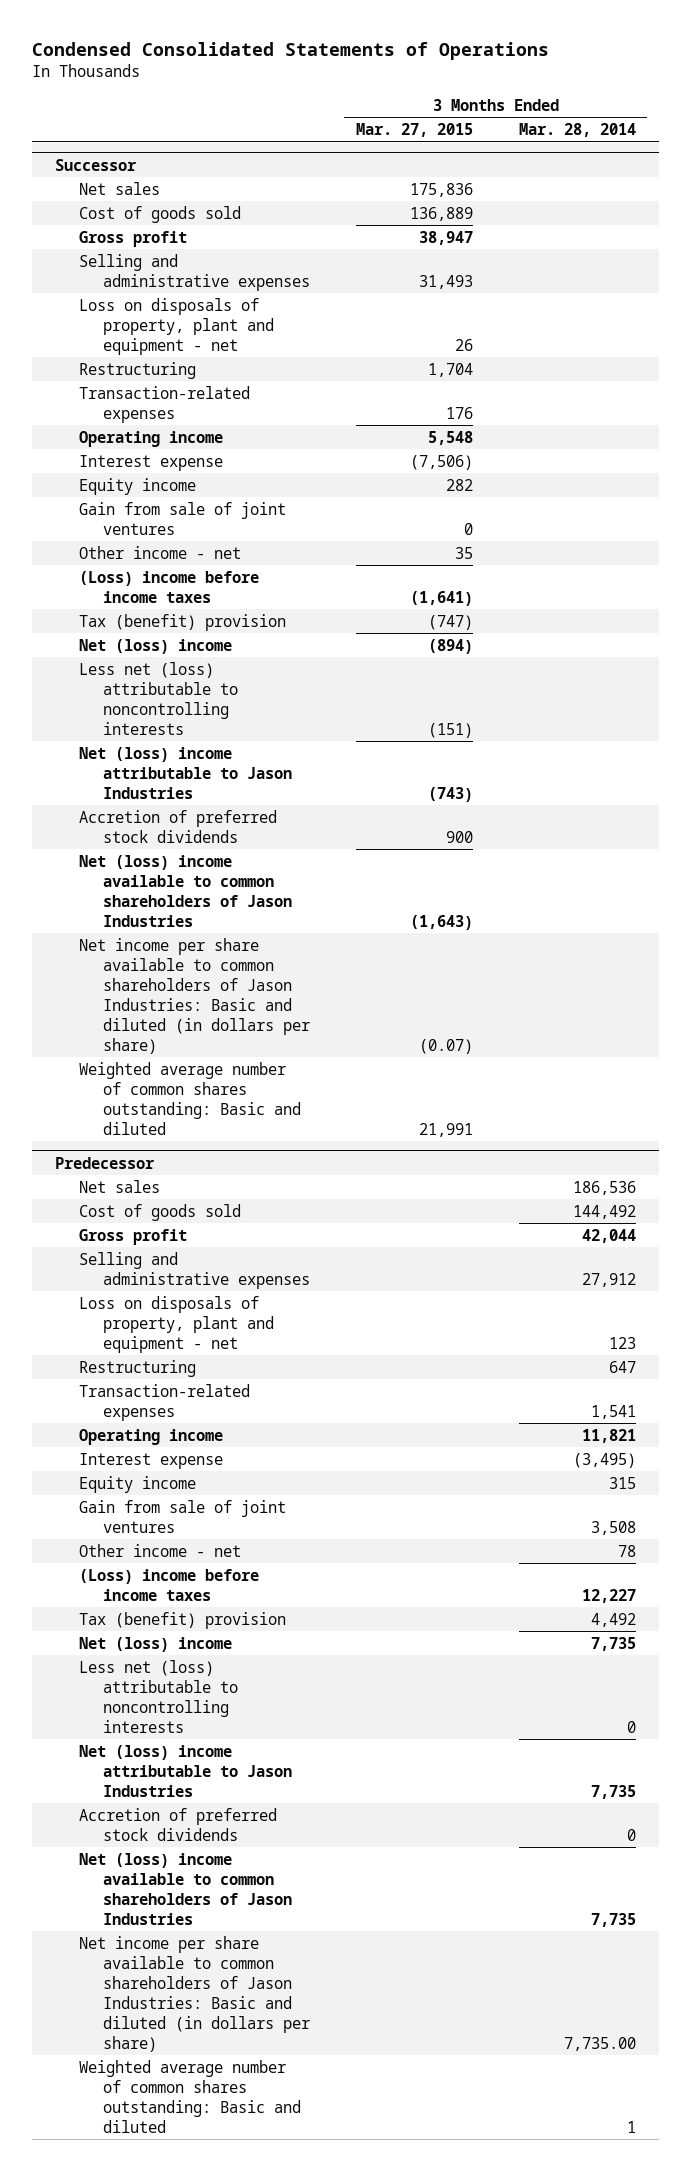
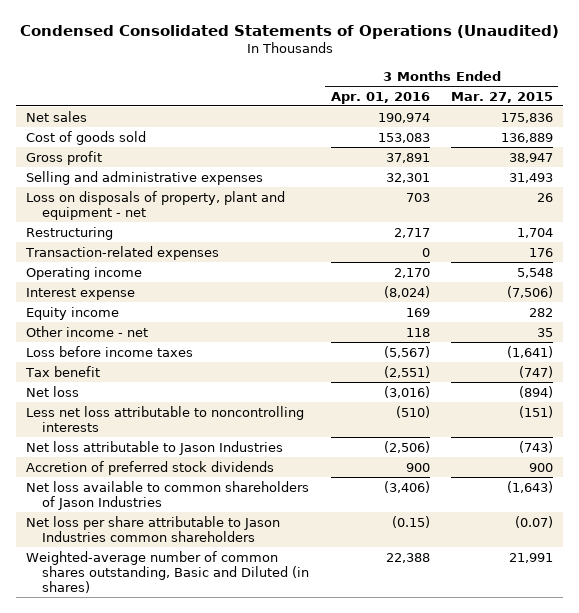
[32,42,550,61] Condensed Consolidated Statements of Operations -> [19,24,559,39] Condensed Consolidated Statements of Operations (Unaudited)
[518,123,636,138] Mar. 28, 2014 -> none
none -> [330,91,430,104] Apr. 01, 2016
[55,158,138,171] Successor -> none
[78,501,286,535] Gain from sale of joint ventures -> none
[78,570,259,603] (Loss) income before income taxes -> [26,345,194,357] Loss before income taxes
[78,613,286,631] Tax (benefit) provision -> [25,365,101,377] Tax benefit
[78,638,232,654] Net (loss) income -> [26,385,80,397] Net loss
[78,661,238,735] Less net (loss) attributable to noncontrolling interests -> [26,405,305,432] Less net loss attributable to noncontrolling interests
[78,746,292,799] Net (loss) income attributable to Jason Industries -> [26,440,284,455] Net loss attributable to Jason Industries
[55,1156,156,1169] Predecessor -> none
[78,1179,160,1193] Net sales -> none
[78,1203,241,1221] Cost of goods sold -> none
[78,1228,187,1245] Gross profit -> none
[78,1251,310,1289] Selling and administrative expenses -> none
[78,1295,274,1353] Loss on disposals of property, plant and equipment - net -> none
[78,1359,196,1377] Restructuring -> none
[78,1383,250,1421] Transaction-related expenses -> none
[78,1428,223,1445] Operating income -> none
[78,1452,223,1469] Interest expense -> none
[78,1475,196,1493] Equity income -> none
[78,1499,286,1533] Gain from sale of joint ventures -> none
[78,1543,241,1557] Other income - net -> none
[78,1568,259,1601] (Loss) income before income taxes -> none
[78,1611,286,1629] Tax (benefit) provision -> none
[78,1636,232,1652] Net (loss) income -> none
[78,1659,238,1733] Less net (loss) attributable to noncontrolling interests -> none
[78,1744,292,1797] Net (loss) income attributable to Jason Industries -> none
[78,1807,277,1841] Accretion of preferred stock dividends -> none
[78,1852,292,1925] Net (loss) income available to common shareholders of Jason Industries -> none
[78,1935,310,2052] Net income per share available to common shareholders of Jason Industries: Basic and diluted (in dollars per share) -> none
[78,2059,301,2133] Weighted average number of common shares outstanding: Basic and diluted -> none
[78,854,292,927] Net (loss) income available to common shareholders of Jason Industries -> [26,480,310,510] Net loss available to common shareholders of Jason Industries
[78,937,310,1054] Net income per share available to common shareholders of Jason Industries: Basic and diluted (in dollars per share) -> [26,515,281,542] Net loss per share attributable to Jason Industries common shareholders
[78,1061,301,1135] Weighted average number of common shares outstanding: Basic and diluted -> [26,550,309,593] Weighted-average number of common shares outstanding, Basic and Diluted (in shares)

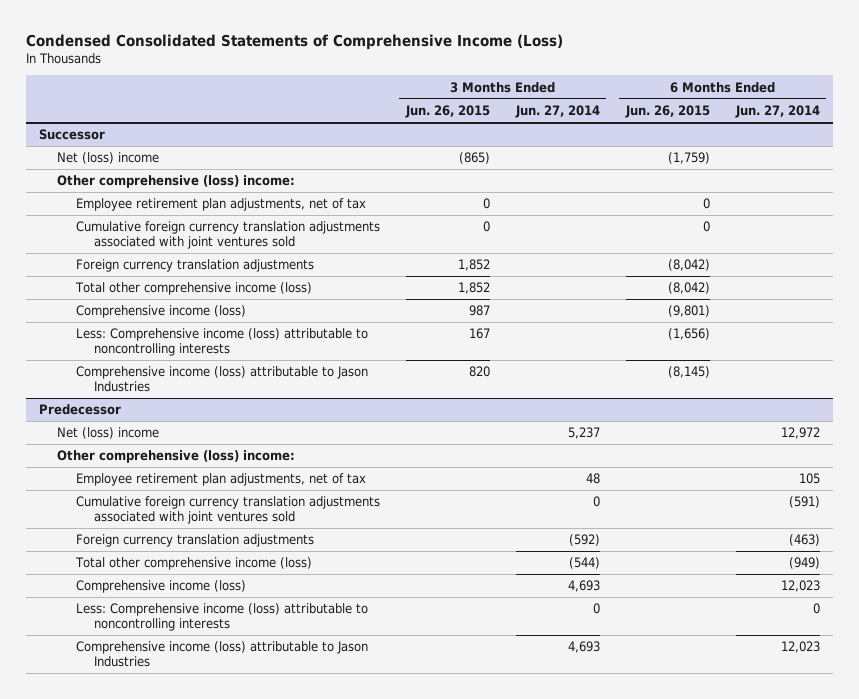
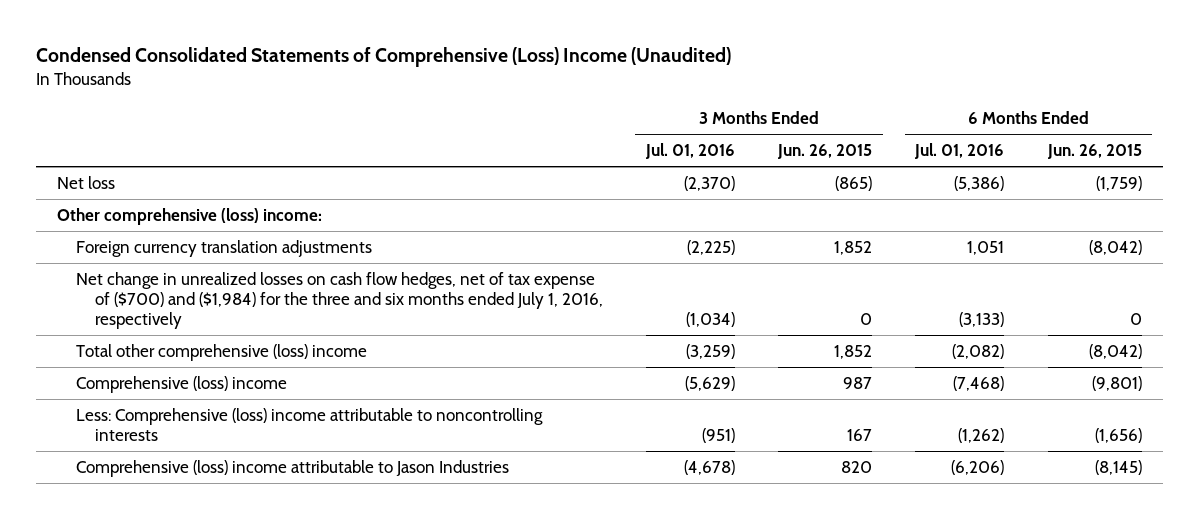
[26,33,564,50] Condensed Consolidated Statements of Comprehensive Income (Loss) -> [35,47,731,68] Condensed Consolidated Statements of Comprehensive (Loss) Income (Unaudited)
[514,105,600,119] Jun. 27, 2014 -> none
[734,105,820,119] Jun. 27, 2014 -> none
none -> [644,143,735,160] Jul. 01, 2016
none -> [914,143,1005,160] Jul. 01, 2016
[39,129,106,141] Successor -> none
[57,152,160,165] Net (loss) income -> [57,176,116,190] Net loss
[75,198,366,212] Employee retirement plan adjustments, net of tax -> none
[75,221,380,250] Cumulative foreign currency translation adjustments associated with joint ventures sold -> none
[39,404,122,416] Predecessor -> none
[57,427,160,440] Net (loss) income -> none
[57,450,296,464] Other comprehensive (loss) income: -> none
[75,473,366,487] Employee retirement plan adjustments, net of tax -> none
[75,496,380,525] Cumulative foreign currency translation adjustments associated with joint ventures sold -> none
[75,534,314,548] Foreign currency translation adjustments -> none
[74,557,312,571] Total other comprehensive income (loss) -> none
[75,580,246,594] Comprehensive income (loss) -> none
[75,603,368,632] Less: Comprehensive income (loss) attributable to noncontrolling interests -> none
[75,641,368,668] Comprehensive income (loss) attributable to Jason Industries -> none
none -> [76,272,603,330] Net change in unrealized losses on cash flow hedges, net of tax expense of ($700) and ($1,984) for the three and six months ended July 1, 2016, respectively
[74,282,312,296] Total other comprehensive income (loss) -> [76,344,368,362] Total other comprehensive (loss) income
[75,305,246,319] Comprehensive income (loss) -> [76,376,288,394] Comprehensive (loss) income
[75,328,368,357] Less: Comprehensive income (loss) attributable to noncontrolling interests -> [76,408,544,442] Less: Comprehensive (loss) income attributable to noncontrolling interests
[75,366,368,393] Comprehensive income (loss) attributable to Jason Industries -> [76,460,510,478] Comprehensive (loss) income attributable to Jason Industries

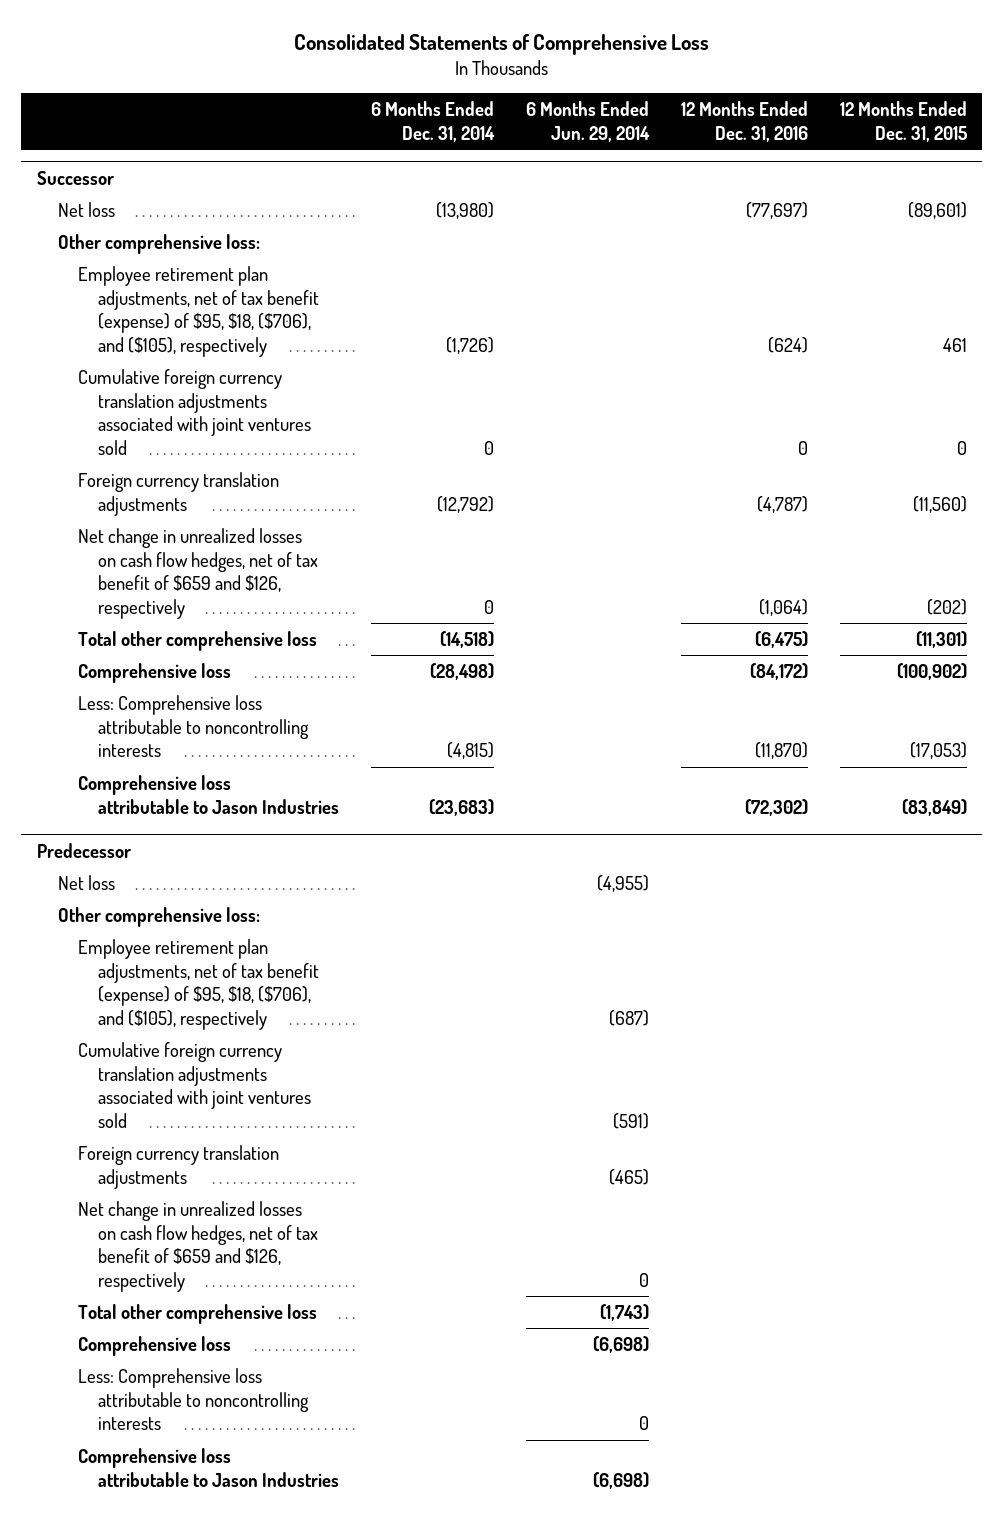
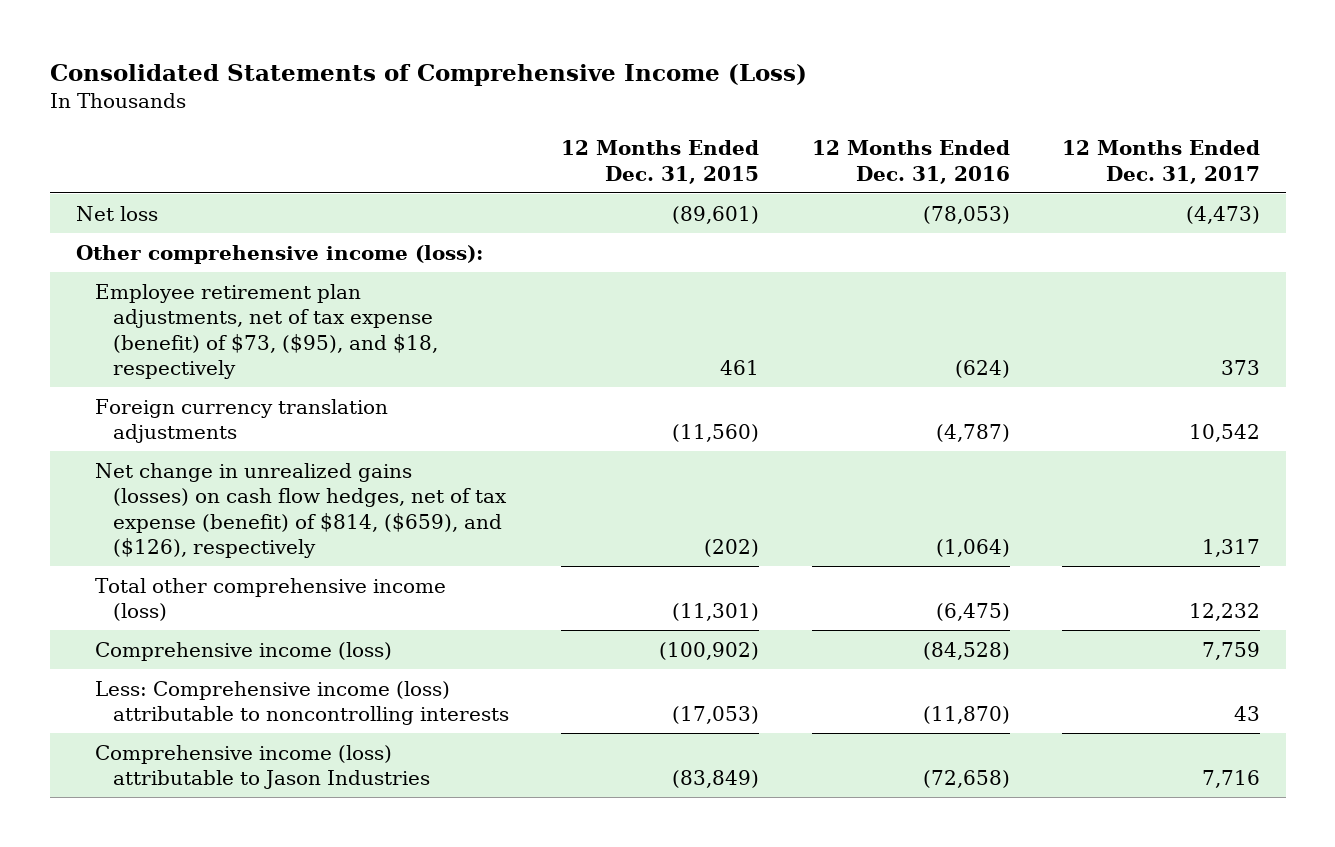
[293,33,709,55] Consolidated Statements of Comprehensive Loss -> [49,64,807,87] Consolidated Statements of Comprehensive Income (Loss)
[371,101,496,142] 6 Months Ended Dec. 31, 2014 -> none
[525,101,650,142] 6 Months Ended Jun. 29, 2014 -> none
none -> [1061,140,1260,184] 12 Months Ended Dec. 31, 2017
[37,170,115,185] Successor -> none
[78,368,312,455] Cumulative foreign currency translation adjustments associated with joint ventures sold -> none
[745,201,808,219] (77,697) -> [922,205,1010,224] (78,053)
[57,233,260,254] Other comprehensive loss: -> [75,244,483,264] Other comprehensive income (loss):
[78,265,320,357] Employee retirement plan adjustments, net of tax benefit (expense) of $95, $18, ($706), and ($105), respectively -> [94,283,439,380] Employee retirement plan adjustments, net of tax expense (benefit) of $73, ($95), and $18, respectively
[37,842,132,858] Predecessor -> none
[57,874,115,890] Net loss -> none
[57,906,260,927] Other comprehensive loss: -> none
[78,938,320,1030] Employee retirement plan adjustments, net of tax benefit (expense) of $95, $18, ($706), and ($105), respectively -> none
[78,1041,312,1128] Cumulative foreign currency translation adjustments associated with joint ventures sold -> none
[78,1144,280,1189] Foreign currency translation adjustments -> none
[78,1200,319,1292] Net change in unrealized losses on cash flow hedges, net of tax benefit of $659 and $126, respectively -> none
[78,1303,318,1324] Total other comprehensive loss -> none
[78,1335,232,1356] Comprehensive loss -> none
[78,1367,310,1431] Less: Comprehensive loss attributable to noncontrolling interests -> none
[78,1447,340,1487] Comprehensive loss attributable to Jason Industries -> none
[78,527,319,619] Net change in unrealized losses on cash flow hedges, net of tax benefit of $659 and $126, respectively -> [94,462,508,559] Net change in unrealized gains (losses) on cash flow hedges, net of tax expense (benefit) of $814, ($659), and ($126), respectively
[78,630,318,651] Total other comprehensive loss -> [94,577,446,622] Total other comprehensive income (loss)
[78,662,232,683] Comprehensive loss -> [94,641,392,661] Comprehensive income (loss)
[749,662,808,680] (84,172) -> [922,641,1010,660] (84,528)
[78,694,310,758] Less: Comprehensive loss attributable to noncontrolling interests -> [94,680,510,726] Less: Comprehensive income (loss) attributable to noncontrolling interests
[78,774,340,814] Comprehensive loss attributable to Jason Industries -> [94,744,431,790] Comprehensive income (loss) attributable to Jason Industries
[744,798,808,816] (72,302) -> [922,770,1010,789] (72,658)

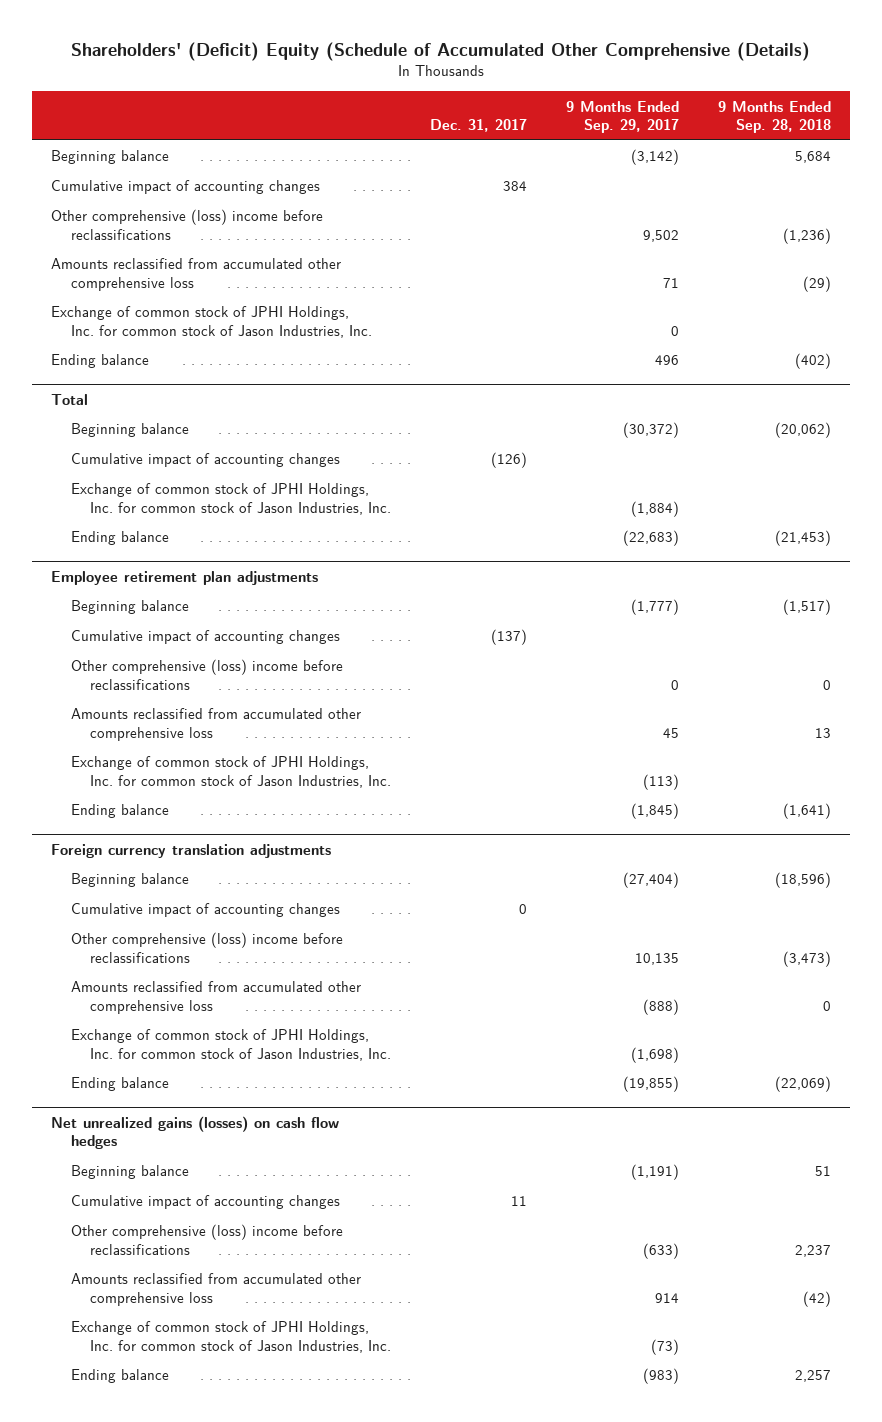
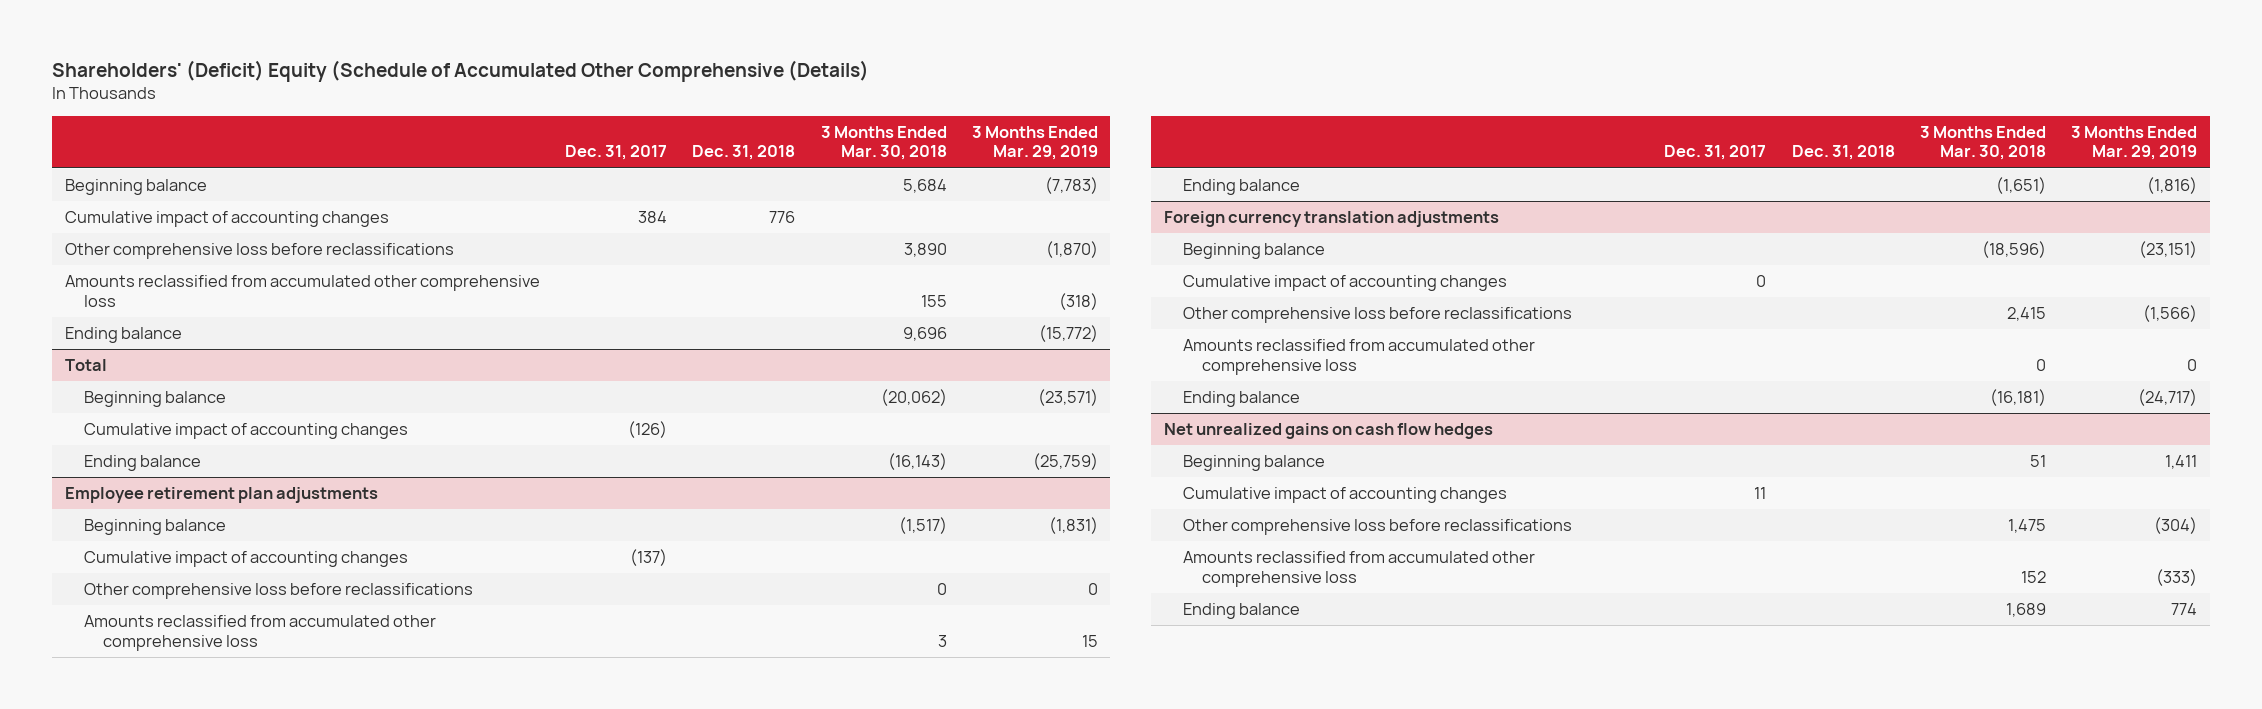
[566,100,680,134] 9 Months Ended Sep. 29, 2017 -> none
[718,100,832,134] 9 Months Ended Sep. 28, 2018 -> none
none -> [692,145,796,161] Dec. 31, 2018
none -> [820,125,947,161] 3 Months Ended Mar. 30, 2018
none -> [971,125,1098,161] 3 Months Ended Mar. 29, 2019
[51,209,324,240] Other comprehensive (loss) income before reclassifications -> [64,243,454,260] Other comprehensive loss before reclassifications
[51,306,372,338] Exchange of common stock of JPHI Holdings, Inc. for common stock of Jason Industries, Inc. -> none
[70,483,392,515] Exchange of common stock of JPHI Holdings, Inc. for common stock of Jason Industries, Inc. -> none
[70,659,343,690] Other comprehensive (loss) income before reclassifications -> [83,583,473,600] Other comprehensive loss before reclassifications
[70,756,392,788] Exchange of common stock of JPHI Holdings, Inc. for common stock of Jason Industries, Inc. -> none
[70,932,343,963] Other comprehensive (loss) income before reclassifications -> [1183,307,1573,324] Other comprehensive loss before reclassifications
[70,1029,392,1061] Exchange of common stock of JPHI Holdings, Inc. for common stock of Jason Industries, Inc. -> none
[51,1115,340,1150] Net unrealized gains (losses) on cash flow hedges -> [1163,423,1493,440] Net unrealized gains on cash flow hedges
[70,1224,343,1255] Other comprehensive (loss) income before reclassifications -> [1183,519,1573,536] Other comprehensive loss before reclassifications
[70,1321,392,1353] Exchange of common stock of JPHI Holdings, Inc. for common stock of Jason Industries, Inc. -> none

